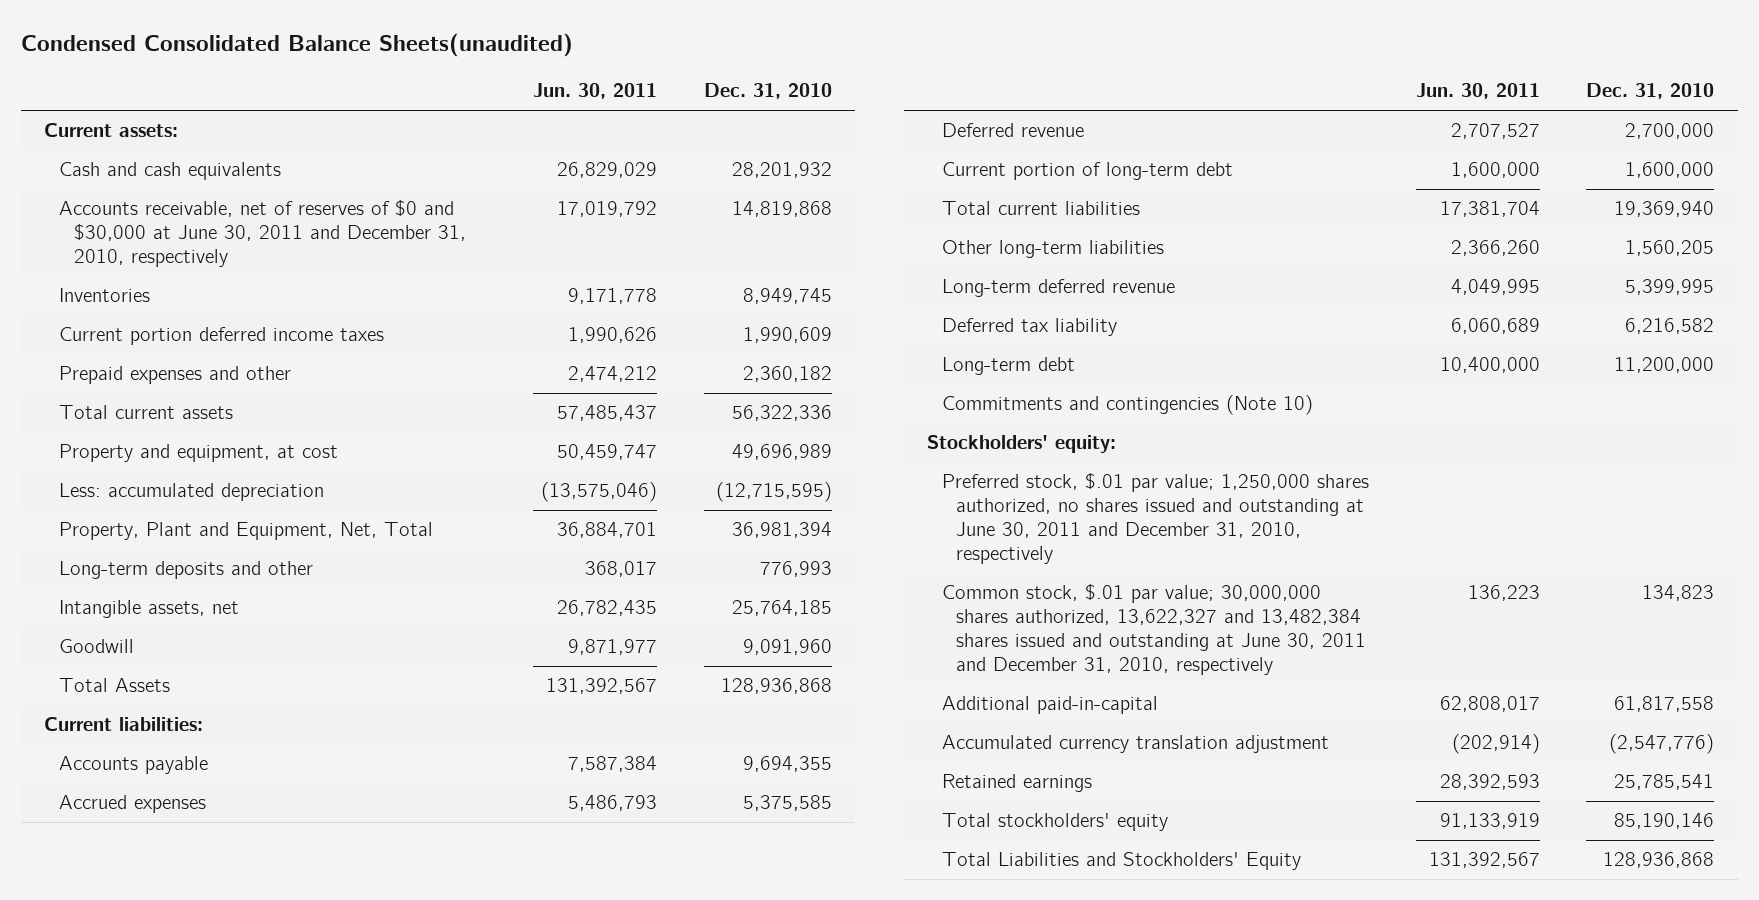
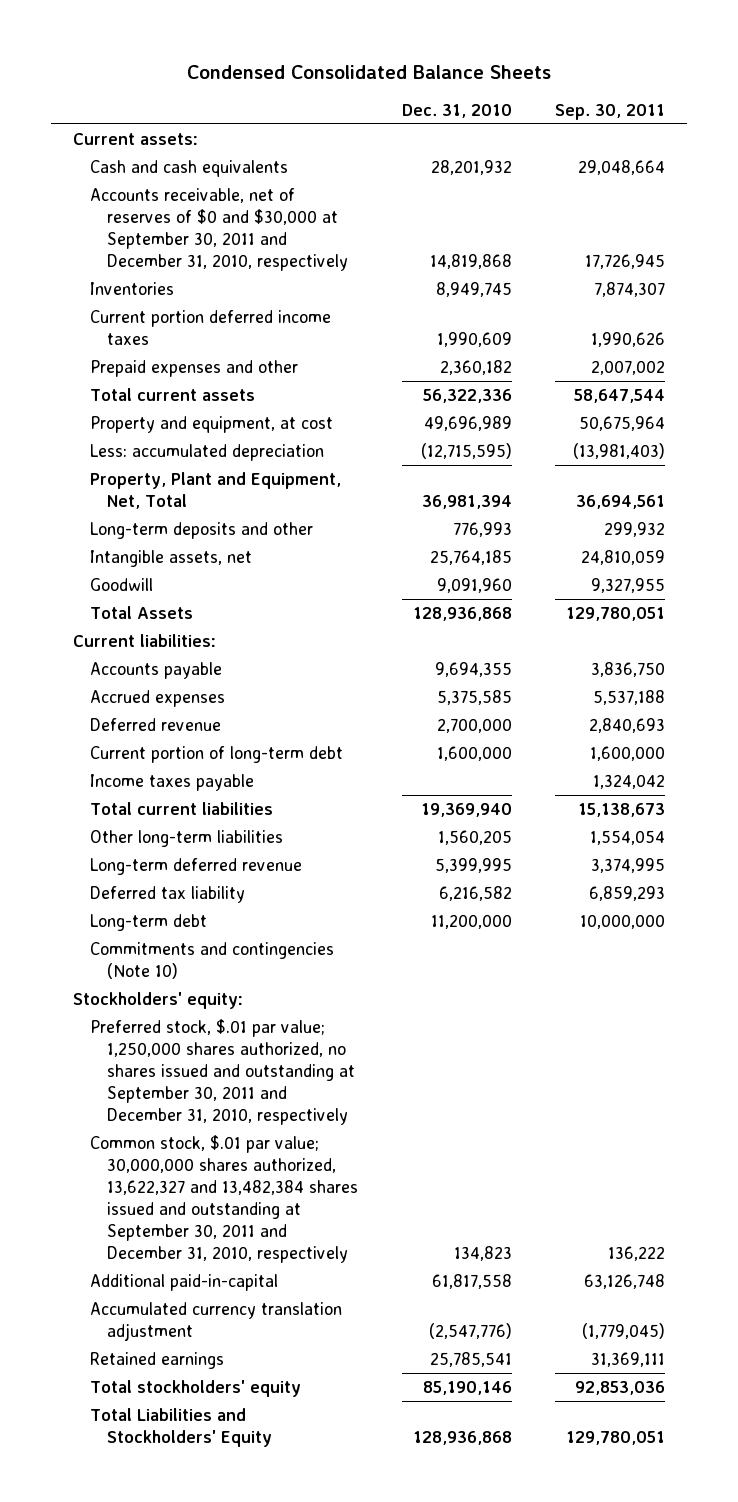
[21,33,574,58] Condensed Consolidated Balance Sheets(unaudited) -> [187,64,552,79] Condensed Consolidated Balance Sheets
[532,83,657,100] Jun. 30, 2011 -> none
none -> [555,104,666,121] Sep. 30, 2011
[59,200,466,267] Accounts receivable, net of reserves of $0 and $30,000 at June 30, 2011 and December 31, 2010, respectively -> [90,187,349,271] Accounts receivable, net of reserves of $0 and $30,000 at September 30, 2011 and December 31, 2010, respectively
none -> [90,773,255,791] Income taxes payable
[941,473,1369,564] Preferred stock, $.01 par value; 1,250,000 shares authorized, no shares issued and outstanding at June 30, 2011 and December 31, 2010, respectively -> [90,1018,356,1125] Preferred stock, $.01 par value; 1,250,000 shares authorized, no shares issued and outstanding at September 30, 2011 and December 31, 2010, respectively
[941,584,1367,675] Common stock, $.01 par value; 30,000,000 shares authorized, 13,622,327 and 13,482,384 shares issued and outstanding at June 30, 2011 and December 31, 2010, respectively -> [90,1134,359,1263] Common stock, $.01 par value; 30,000,000 shares authorized, 13,622,327 and 13,482,384 shares issued and outstanding at September 30, 2011 and December 31, 2010, respectively

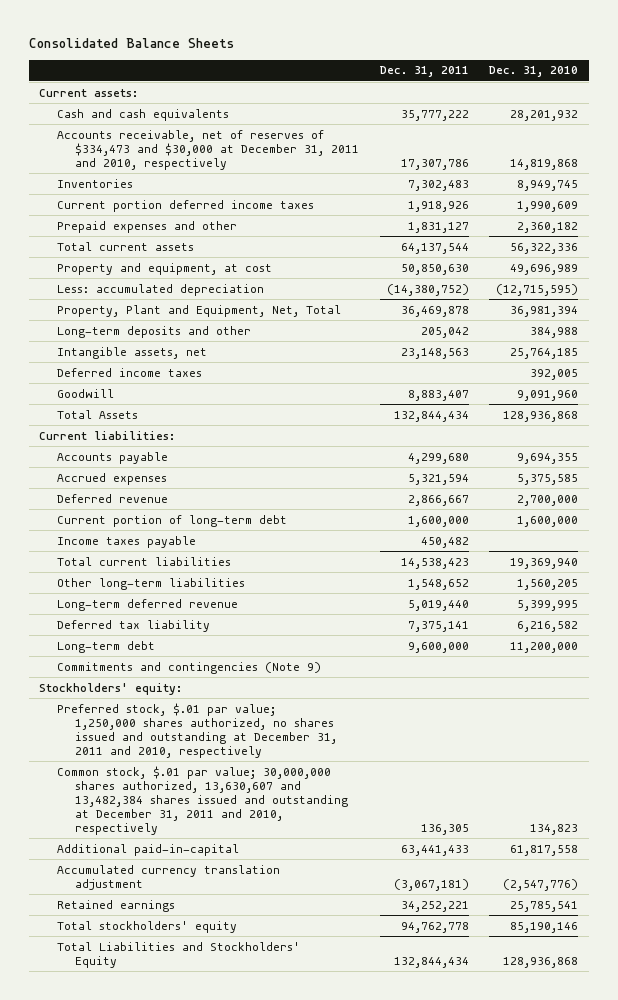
[187,64,552,79] Condensed Consolidated Balance Sheets -> [28,37,234,48] Consolidated Balance Sheets
[555,104,666,121] Sep. 30, 2011 -> none
none -> [379,66,469,78] Dec. 31, 2011
[90,187,349,271] Accounts receivable, net of reserves of $0 and $30,000 at September 30, 2011 and December 31, 2010, respectively -> [57,129,359,170] Accounts receivable, net of reserves of $334,473 and $30,000 at December 31, 2011 and 2010, respectively
[452,521,512,537] 776,993 -> [530,326,579,338] 384,988
none -> [57,367,203,377] Deferred income taxes
[90,941,335,979] Commitments and contingencies (Note 10) -> [57,661,322,674] Commitments and contingencies (Note 9)
[90,1018,356,1125] Preferred stock, $.01 par value; 1,250,000 shares authorized, no shares issued and outstanding at September 30, 2011 and December 31, 2010, respectively -> [57,702,337,758] Preferred stock, $.01 par value; 1,250,000 shares authorized, no shares issued and outstanding at December 31, 2011 and 2010, respectively
[90,1134,359,1263] Common stock, $.01 par value; 30,000,000 shares authorized, 13,622,327 and 13,482,384 shares issued and outstanding at September 30, 2011 and December 31, 2010, respectively -> [57,765,348,835] Common stock, $.01 par value; 30,000,000 shares authorized, 13,630,607 and 13,482,384 shares issued and outstanding at December 31, 2011 and 2010, respectively

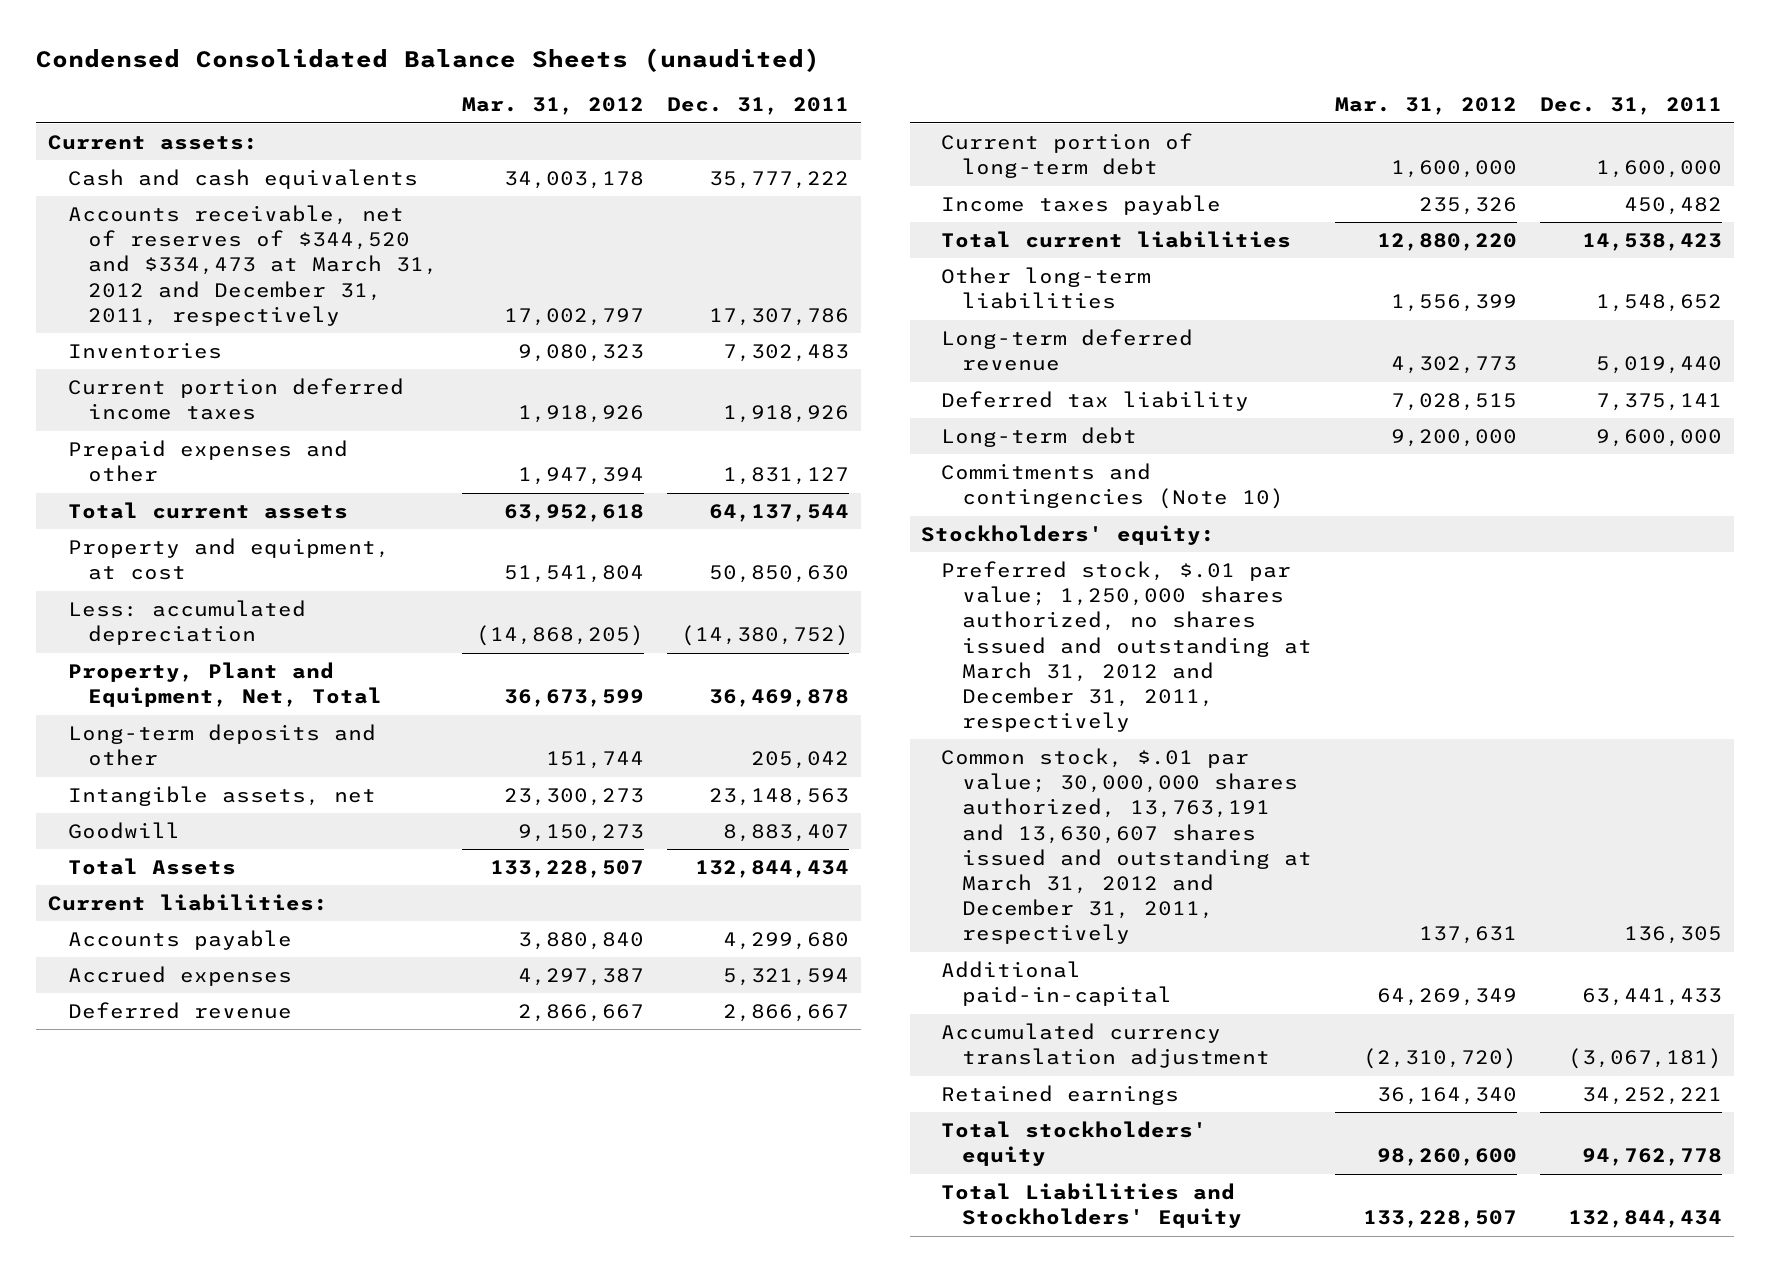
[28,37,234,48] Consolidated Balance Sheets -> [36,47,821,72] Condensed Consolidated Balance Sheets (unaudited)
[489,66,579,78] Dec. 31, 2010 -> none
none -> [461,97,644,116] Mar. 31, 2012
[57,129,359,170] Accounts receivable, net of reserves of $334,473 and $30,000 at December 31, 2011 and 2010, respectively -> [68,205,439,326] Accounts receivable, net of reserves of $344,520 and $334,473 at March 31, 2012 and December 31, 2011, respectively
[57,367,203,377] Deferred income taxes -> none
[57,661,322,674] Commitments and contingencies (Note 9) -> [941,463,1284,510] Commitments and contingencies (Note 10)
[57,702,337,758] Preferred stock, $.01 par value; 1,250,000 shares authorized, no shares issued and outstanding at December 31, 2011 and 2010, respectively -> [941,561,1312,733] Preferred stock, $.01 par value; 1,250,000 shares authorized, no shares issued and outstanding at March 31, 2012 and December 31, 2011, respectively
[57,765,348,835] Common stock, $.01 par value; 30,000,000 shares authorized, 13,630,607 and 13,482,384 shares issued and outstanding at December 31, 2011 and 2010, respectively -> [941,748,1312,945] Common stock, $.01 par value; 30,000,000 shares authorized, 13,763,191 and 13,630,607 shares issued and outstanding at March 31, 2012 and December 31, 2011, respectively

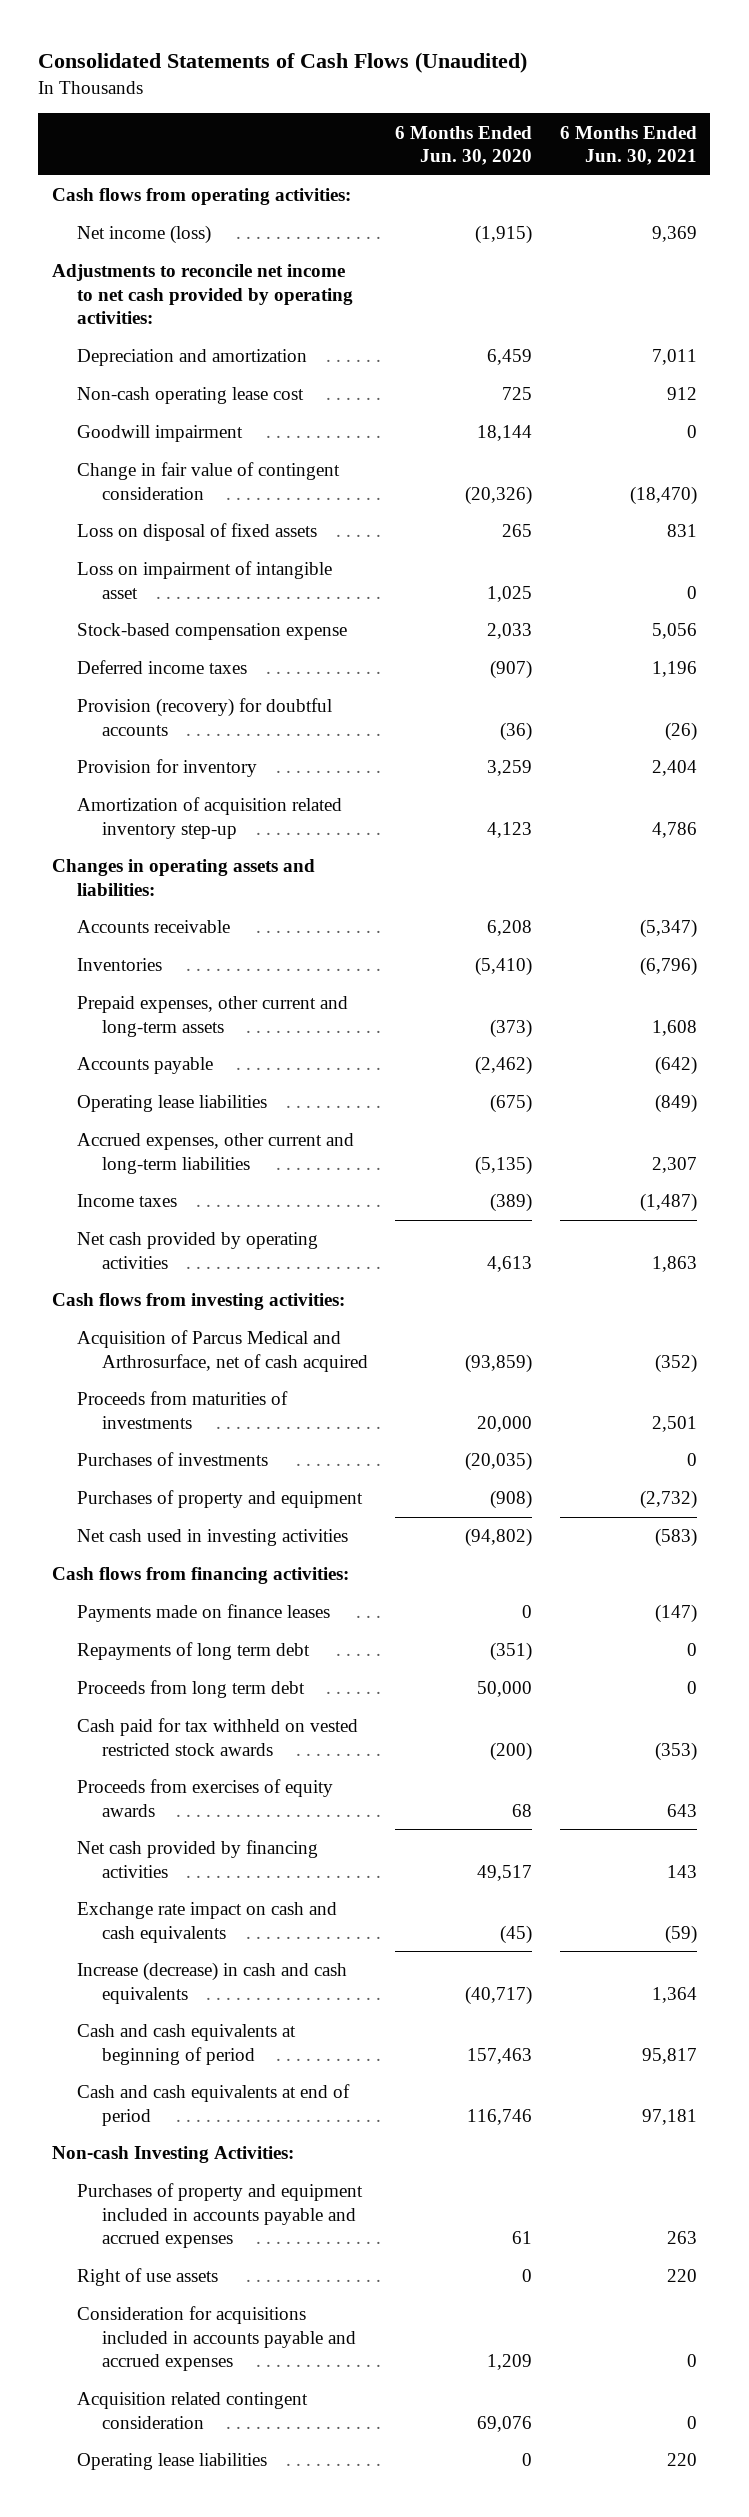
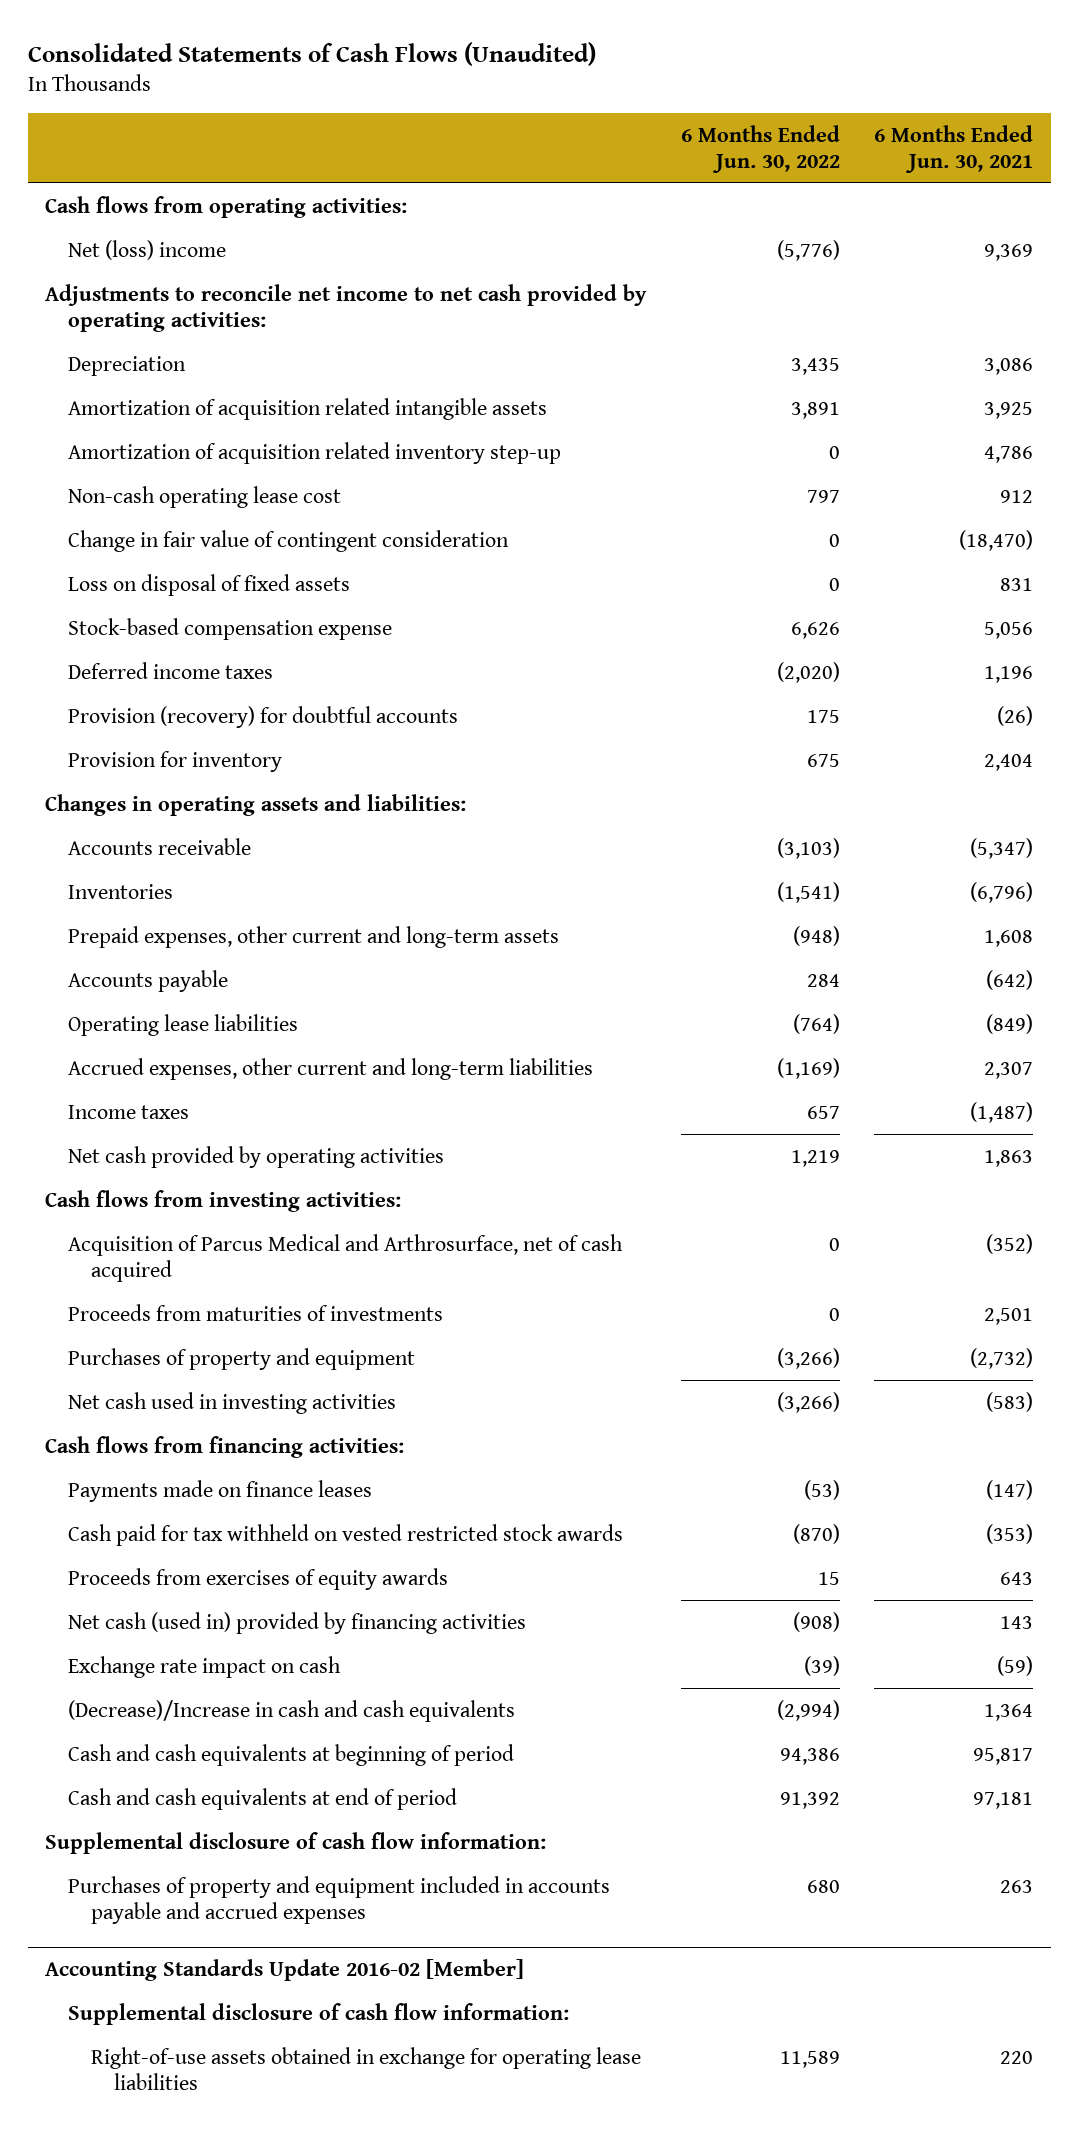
[395,125,533,166] 6 Months Ended Jun. 30, 2020 -> none
none -> [680,124,840,173] 6 Months Ended Jun. 30, 2022
[76,225,211,245] Net income (loss) -> [68,239,227,260] Net (loss) income
[76,349,307,367] Depreciation and amortization -> [68,355,187,376] Depreciation
[651,349,697,366] 7,011 -> [984,357,1034,375] 3,086
none -> [68,397,548,420] Amortization of acquisition related intangible assets
[76,797,342,839] Amortization of acquisition related inventory step-up -> [68,441,562,464] Amortization of acquisition related inventory step-up
[76,425,243,443] Goodwill impairment -> none
[76,561,332,599] Loss on impairment of intangible asset -> none
[76,1452,268,1467] Purchases of investments -> none
[76,1642,310,1661] Repayments of long term debt -> none
[76,1680,305,1699] Proceeds from long term debt -> none
[76,1840,318,1878] Net cash provided by financing activities -> [68,1611,527,1634] Net cash (used in) provided by financing activities
[76,1902,337,1943] Exchange rate impact on cash and cash equivalents -> [68,1655,342,1678] Exchange rate impact on cash
[76,1962,347,2004] Increase (decrease) in cash and cash equivalents -> [68,1699,516,1722] (Decrease)/Increase in cash and cash equivalents
[52,2146,295,2164] Non-cash Investing Activities: -> none
none -> [45,1831,547,1854] Supplemental disclosure of cash flow information:
[76,2306,356,2372] Consideration for acquisitions included in accounts payable and accrued expenses -> none
[76,2392,308,2429] Acquisition related contingent consideration -> none
[76,2453,267,2471] Operating lease liabilities -> none
none -> [45,1958,525,1981] Accounting Standards Update 2016-02 [Member]
none -> [68,2002,570,2025] Supplemental disclosure of cash flow information:
[76,2268,218,2287] Right of use assets -> [91,2046,642,2090] Right-of-use assets obtained in exchange for operating lease liabilities

